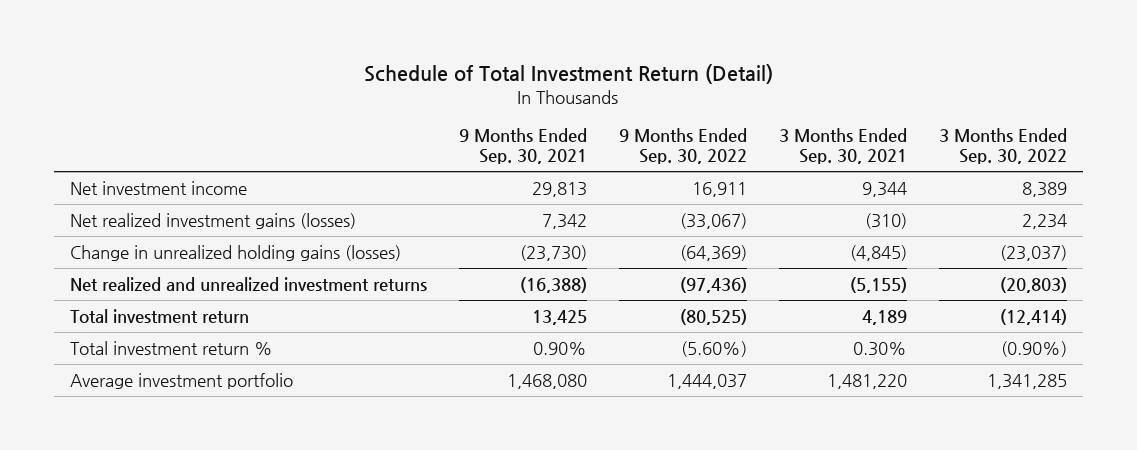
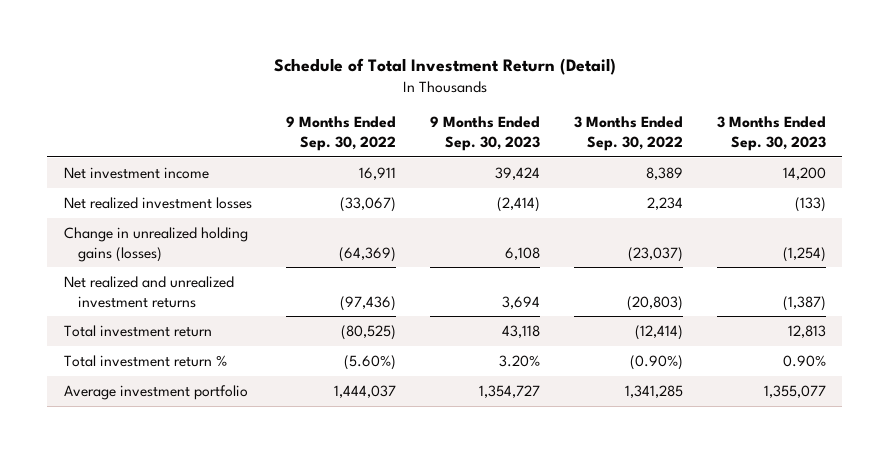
[458,128,587,164] 9 Months Ended Sep. 30, 2021 -> none
[778,128,907,164] 3 Months Ended Sep. 30, 2021 -> none
none -> [429,116,540,151] 9 Months Ended Sep. 30, 2023
none -> [716,116,826,151] 3 Months Ended Sep. 30, 2023
[69,213,356,230] Net realized investment gains (losses) -> [64,196,253,209] Net realized investment losses

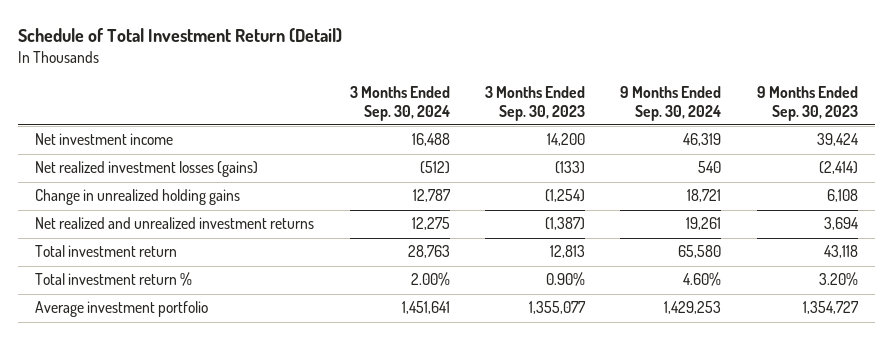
[286,116,397,151] 9 Months Ended Sep. 30, 2022 -> none
[573,116,683,151] 3 Months Ended Sep. 30, 2022 -> none
none -> [349,86,450,121] 3 Months Ended Sep. 30, 2024
none -> [620,86,722,121] 9 Months Ended Sep. 30, 2024
[64,196,253,209] Net realized investment losses -> [35,161,259,178] Net realized investment losses (gains)
[64,226,249,262] Change in unrealized holding gains (losses) -> [35,189,241,206] Change in unrealized holding gains

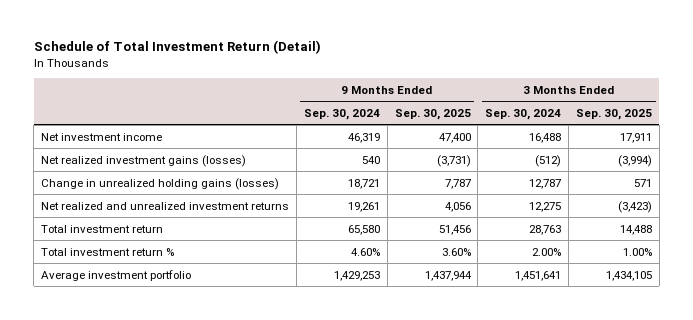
[485,86,586,121] 3 Months Ended Sep. 30, 2023 -> none
[756,86,858,121] 9 Months Ended Sep. 30, 2023 -> none
none -> [394,108,471,120] Sep. 30, 2025
none -> [576,108,653,120] Sep. 30, 2025
[35,161,259,178] Net realized investment losses (gains) -> [41,154,247,167] Net realized investment gains (losses)
[35,189,241,206] Change in unrealized holding gains -> [41,177,280,190] Change in unrealized holding gains (losses)

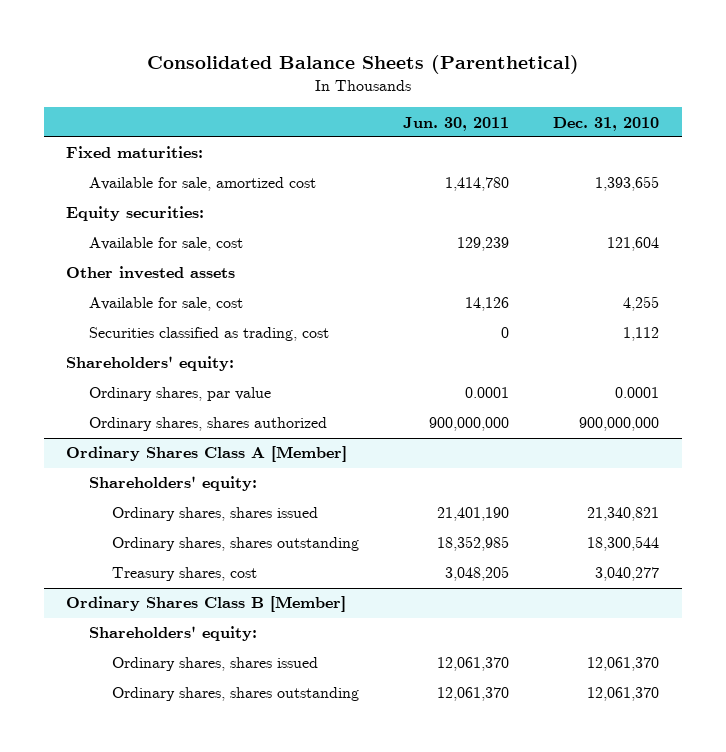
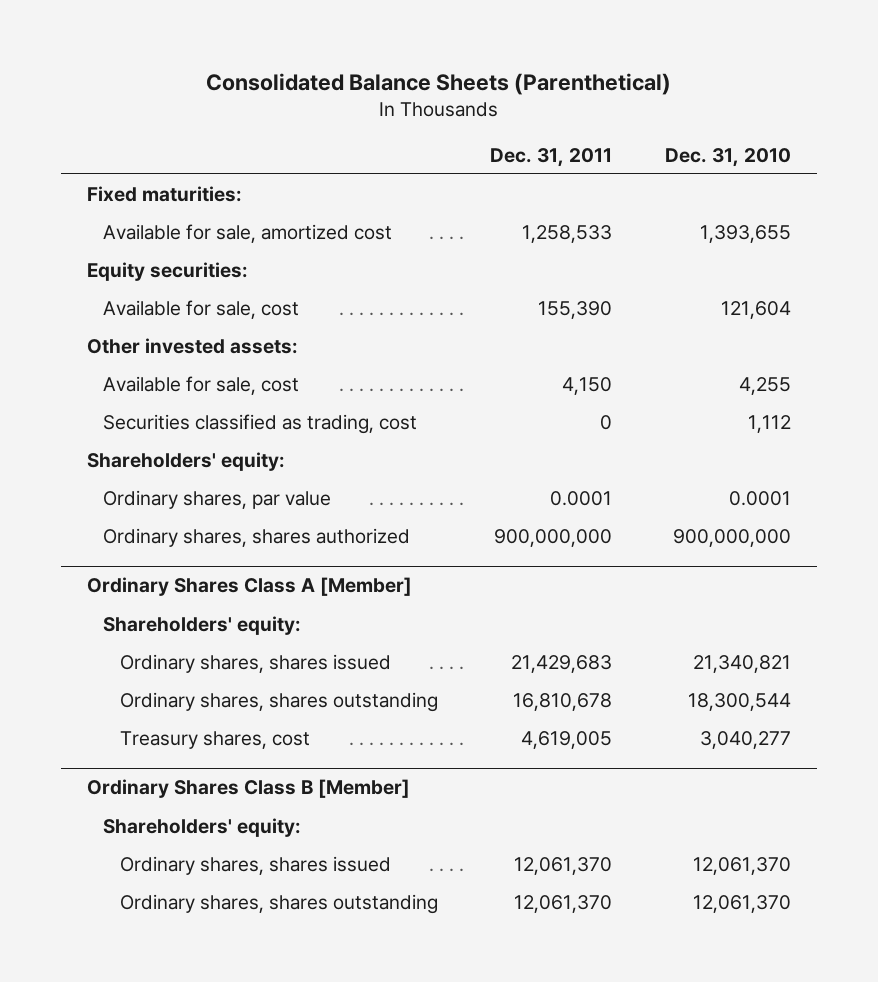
[403,116,510,131] Jun. 30, 2011 -> none
none -> [490,147,613,167] Dec. 31, 2011
[66,266,236,280] Other invested assets -> [86,337,298,354] Other invested assets:

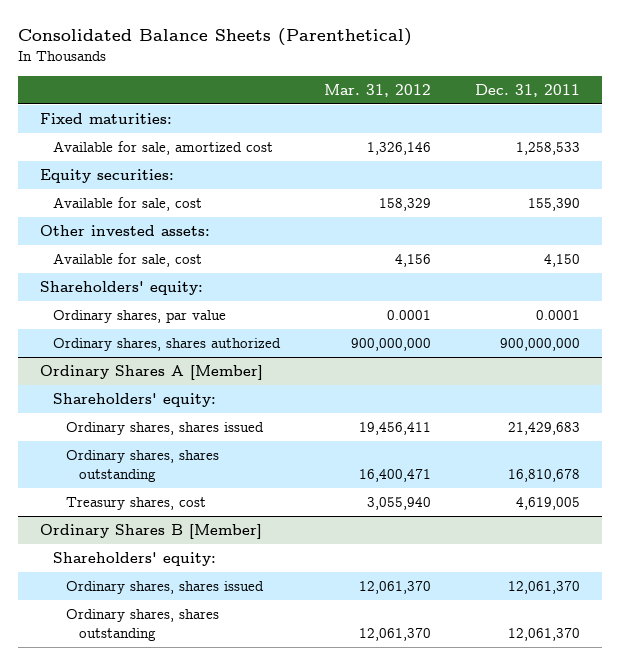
[665,147,792,167] Dec. 31, 2010 -> none
none -> [323,83,431,97] Mar. 31, 2012
[103,413,418,434] Securities classified as trading, cost -> none
[86,577,412,597] Ordinary Shares Class A [Member] -> [39,365,263,381] Ordinary Shares A [Member]
[86,779,410,799] Ordinary Shares Class B [Member] -> [39,524,262,540] Ordinary Shares B [Member]

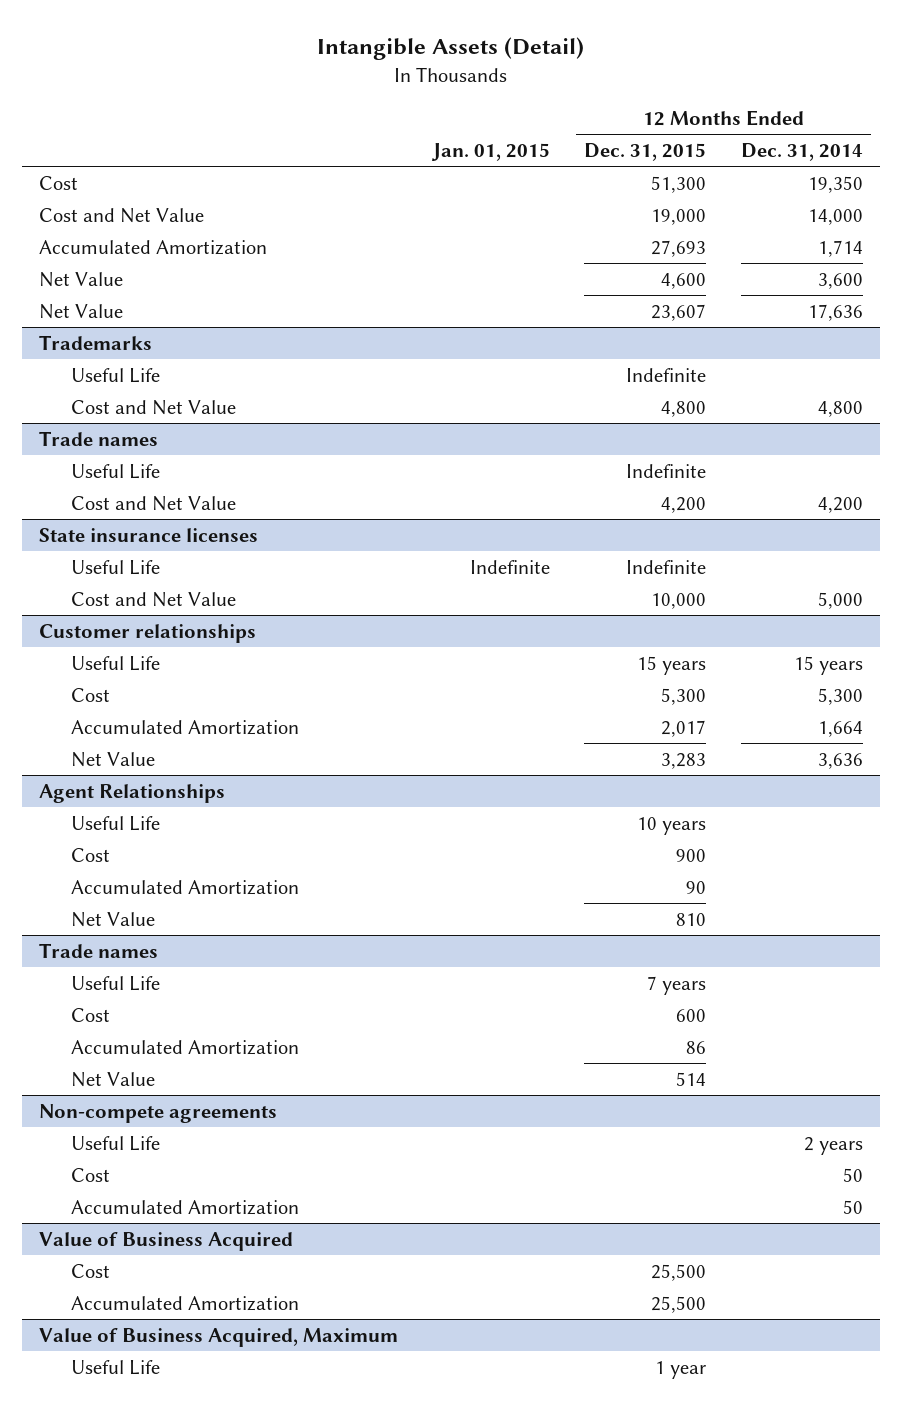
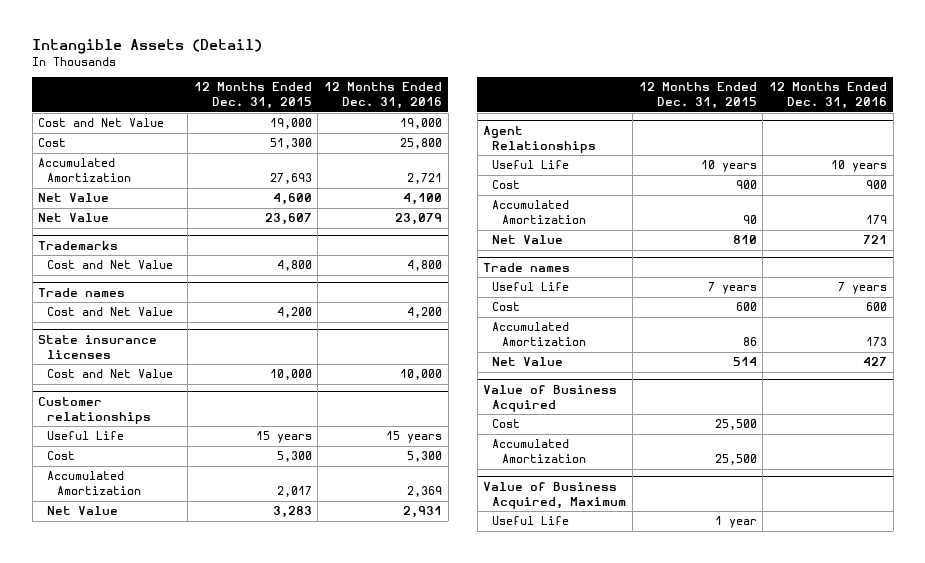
[430,143,550,162] Jan. 01, 2015 -> none
[740,143,863,162] Dec. 31, 2014 -> none
none -> [323,82,442,110] 12 Months Ended Dec. 31, 2016
[39,175,79,190] Cost -> [38,138,67,148] Cost
[70,367,160,383] Useful Life -> none
[70,463,160,479] Useful Life -> none
[70,559,160,575] Useful Life -> none
[39,1103,278,1123] Non-compete agreements -> none
[70,1135,160,1151] Useful Life -> none
[70,1167,110,1182] Cost -> none
[70,1199,299,1215] Accumulated Amortization -> none

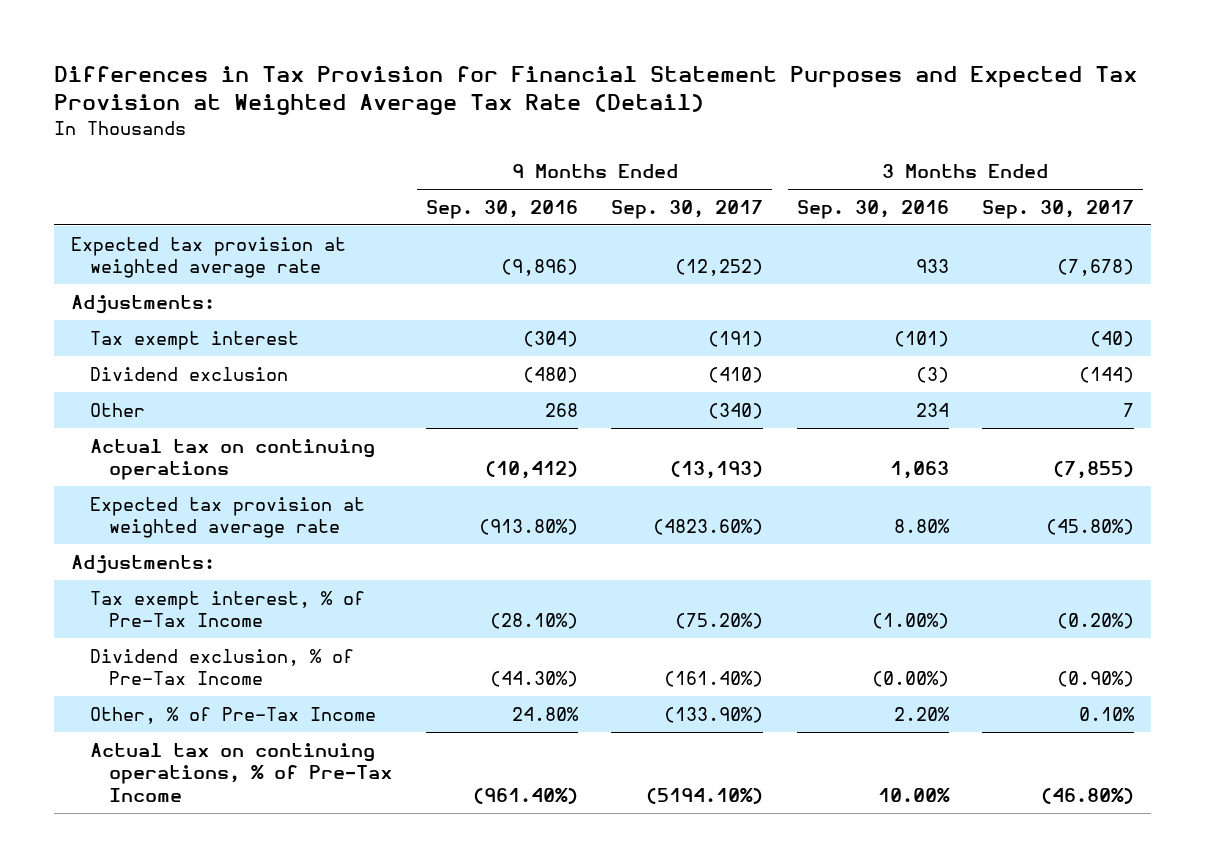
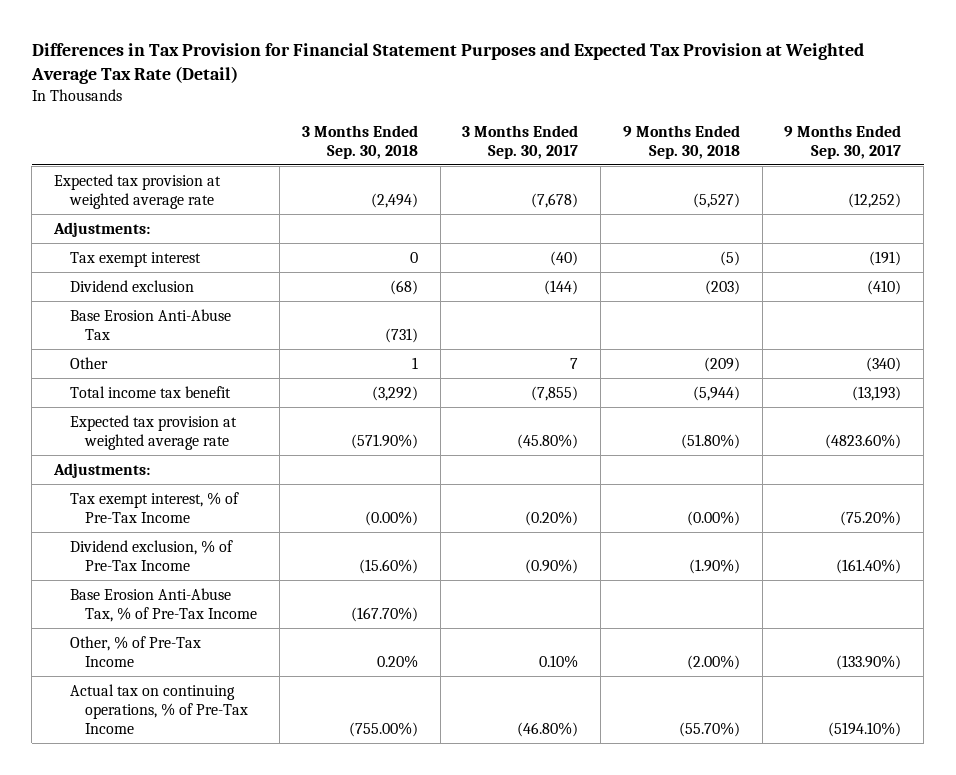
[425,199,578,219] Sep. 30, 2016 -> none
[796,199,949,219] Sep. 30, 2016 -> none
none -> [301,124,418,159] 3 Months Ended Sep. 30, 2018
none -> [622,124,740,159] 9 Months Ended Sep. 30, 2018
none -> [69,308,231,340] Base Erosion Anti-Abuse Tax
[89,438,375,481] Actual tax on continuing operations -> [69,385,231,398] Total income tax benefit
none -> [69,587,258,622] Base Erosion Anti-Abuse Tax, % of Pre-Tax Income

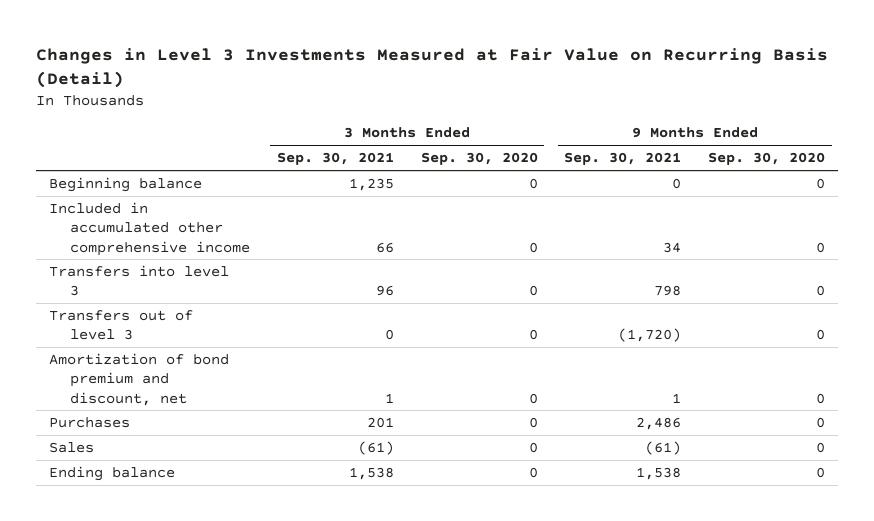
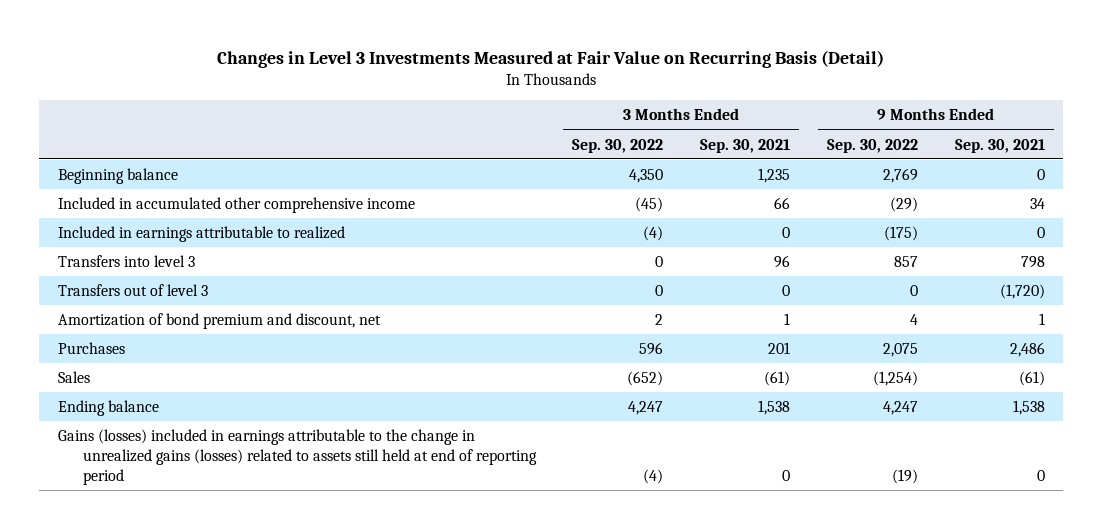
[420,152,538,166] Sep. 30, 2020 -> none
[707,152,825,166] Sep. 30, 2020 -> none
none -> [572,138,664,153] Sep. 30, 2022
none -> [827,138,919,153] Sep. 30, 2022
none -> [57,225,345,242] Included in earnings attributable to realized
none -> [57,428,537,485] Gains (losses) included in earnings attributable to the change in unrealized gains (losses) related to assets still held at end of reporting period

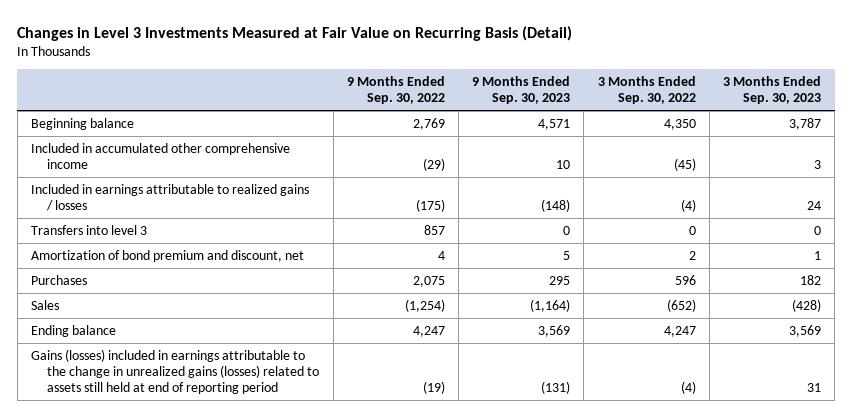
[700,138,791,153] Sep. 30, 2021 -> none
[954,138,1045,153] Sep. 30, 2021 -> none
none -> [472,76,571,105] 9 Months Ended Sep. 30, 2023
none -> [722,76,821,105] 3 Months Ended Sep. 30, 2023
[57,225,345,242] Included in earnings attributable to realized -> [30,183,309,211] Included in earnings attributable to realized gains / losses
[57,283,208,296] Transfers out of level 3 -> none

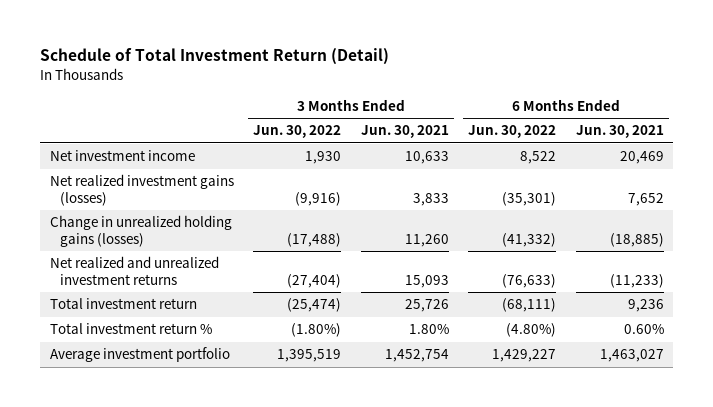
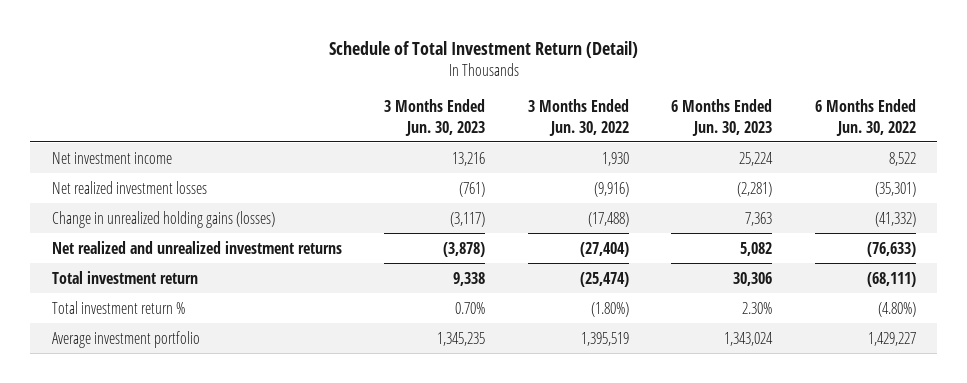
[360,125,449,139] Jun. 30, 2021 -> none
[575,125,664,139] Jun. 30, 2021 -> none
none -> [384,99,486,136] 3 Months Ended Jun. 30, 2023
none -> [671,99,773,136] 6 Months Ended Jun. 30, 2023
[49,174,234,206] Net realized investment gains (losses) -> [51,180,207,194] Net realized investment losses

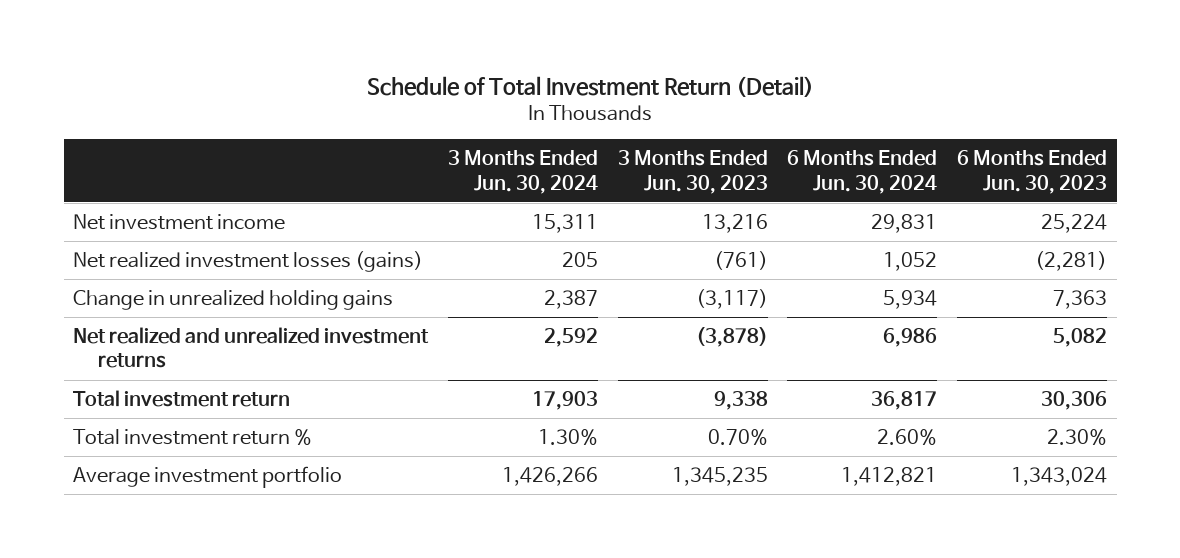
[527,99,629,136] 3 Months Ended Jun. 30, 2022 -> none
[814,99,916,136] 6 Months Ended Jun. 30, 2022 -> none
none -> [448,150,599,194] 3 Months Ended Jun. 30, 2024
none -> [787,150,938,194] 6 Months Ended Jun. 30, 2024
[51,180,207,194] Net realized investment losses -> [73,251,424,273] Net realized investment losses (gains)
[51,210,275,228] Change in unrealized holding gains (losses) -> [73,290,394,311] Change in unrealized holding gains

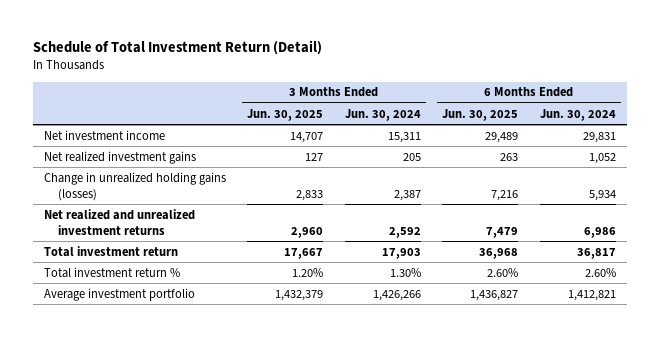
[617,150,768,194] 3 Months Ended Jun. 30, 2023 -> none
[956,150,1107,194] 6 Months Ended Jun. 30, 2023 -> none
none -> [247,108,324,121] Jun. 30, 2025
none -> [442,108,519,121] Jun. 30, 2025
[73,251,424,273] Net realized investment losses (gains) -> [43,150,196,164] Net realized investment gains
[73,290,394,311] Change in unrealized holding gains -> [43,171,226,201] Change in unrealized holding gains (losses)

